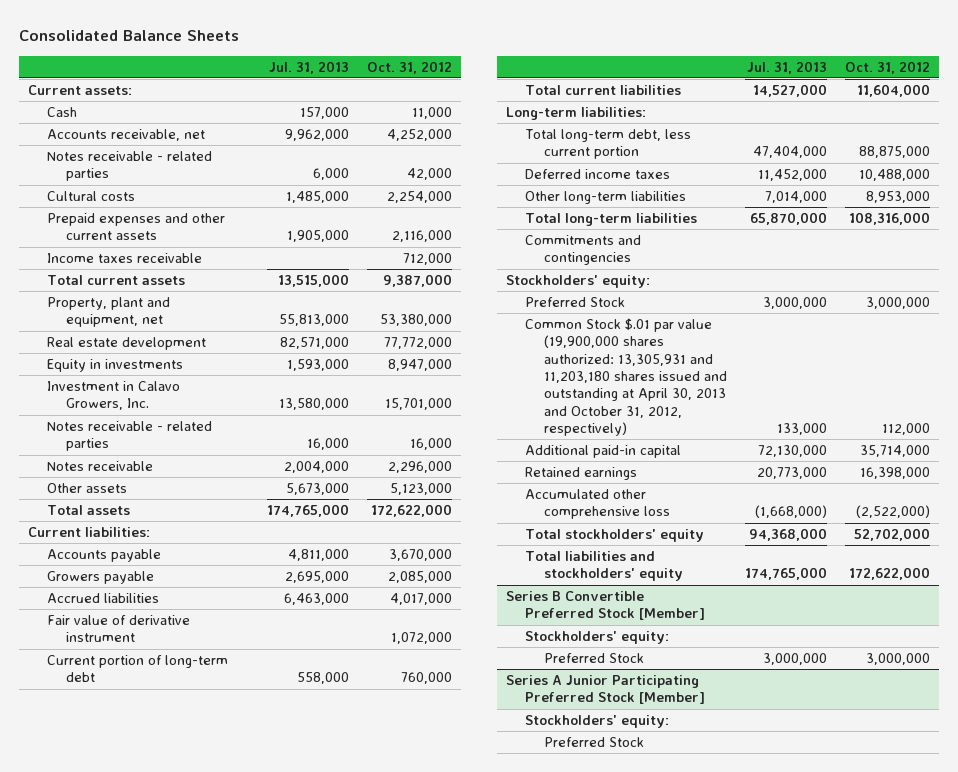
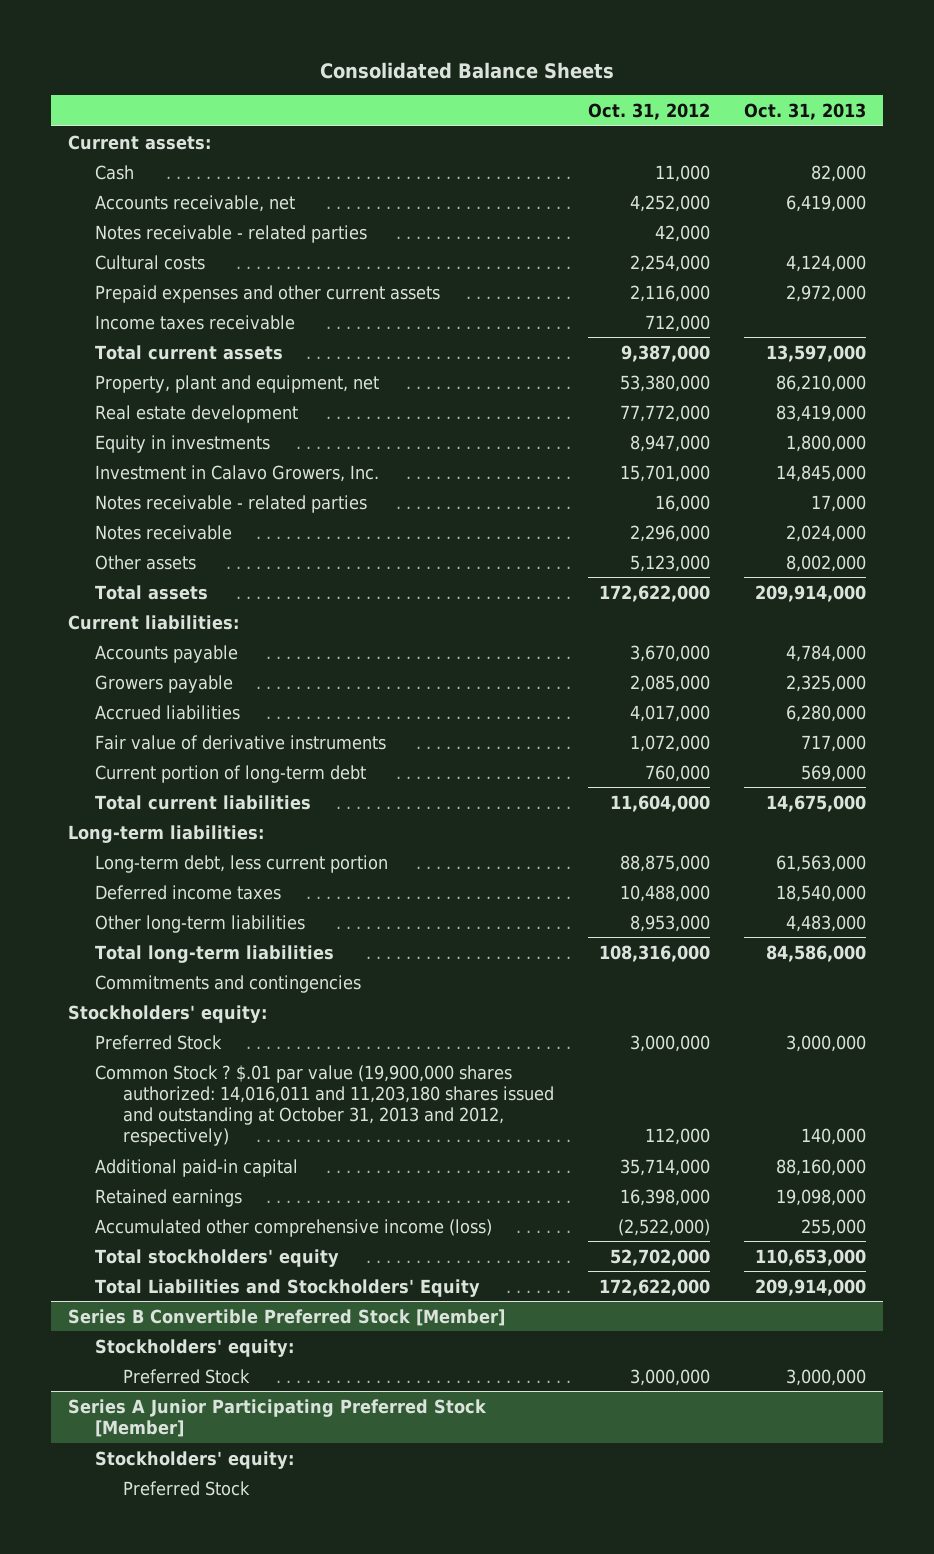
[269,60,350,74] Jul. 31, 2013 -> none
none -> [743,103,866,121] Oct. 31, 2013
[47,615,191,643] Fair value of derivative instrument -> [95,734,387,750] Fair value of derivative instruments
[525,129,692,160] Total long-term debt, less current portion -> [95,854,389,873] Long-term debt, less current portion
[525,318,728,437] Common Stock $.01 par value (19,900,000 shares authorized: 13,305,931 and 11,203,180 shares issued and outstanding at April 30, 2013 and October 31, 2012, respectively) -> [95,1064,554,1146] Common Stock ? $.01 par value (19,900,000 shares authorized: 14,016,011 and 11,203,180 shares issued and outstanding at October 31, 2013 and 2012, respectively)
[525,489,671,520] Accumulated other comprehensive loss -> [95,1218,493,1237] Accumulated other comprehensive income (loss)
[525,551,684,582] Total liabilities and stockholders' equity -> [95,1278,481,1297] Total Liabilities and Stockholders' Equity

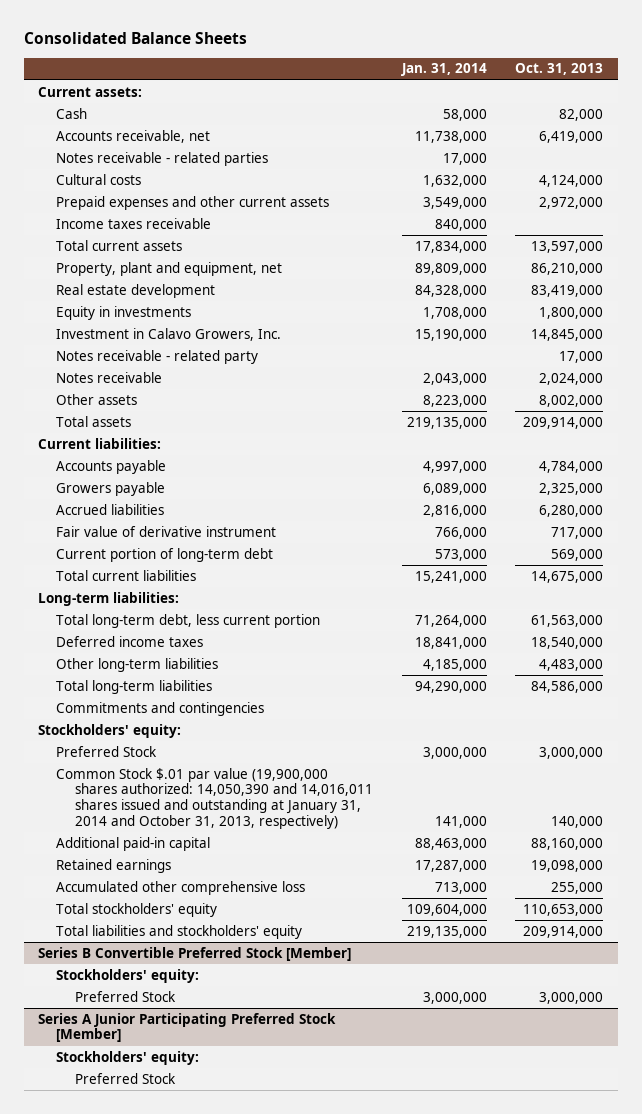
[587,103,710,121] Oct. 31, 2012 -> none
none -> [400,63,487,77] Jan. 31, 2014
[95,494,368,513] Notes receivable - related parties -> [56,349,259,364] Notes receivable - related party
[95,734,387,750] Fair value of derivative instruments -> [56,525,277,537] Fair value of derivative instrument
[95,854,389,873] Long-term debt, less current portion -> [56,613,321,628] Total long-term debt, less current portion
[95,1064,554,1146] Common Stock ? $.01 par value (19,900,000 shares authorized: 14,016,011 and 11,203,180 shares issued and outstanding at October 31, 2013 and 2012, respectively) -> [56,767,373,830] Common Stock $.01 par value (19,900,000 shares authorized: 14,050,390 and 14,016,011 shares issued and outstanding at January 31, 2014 and October 31, 2013, respectively)
[95,1218,493,1237] Accumulated other comprehensive income (loss) -> [56,880,306,895] Accumulated other comprehensive loss
[95,1278,481,1297] Total Liabilities and Stockholders' Equity -> [56,924,303,939] Total liabilities and stockholders' equity

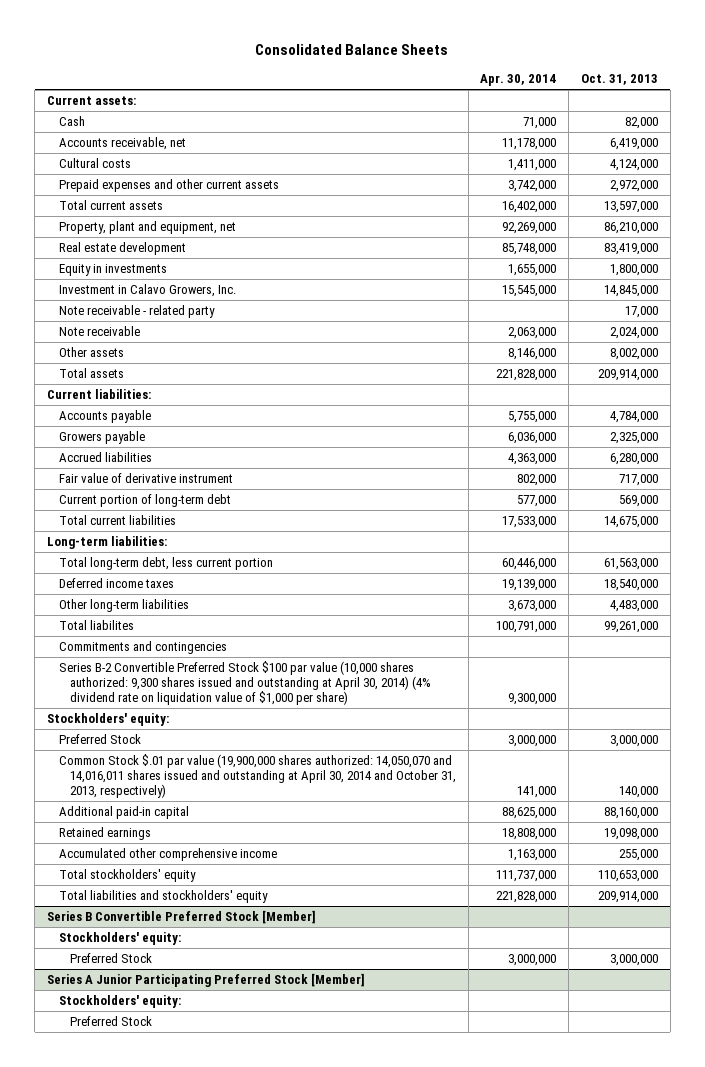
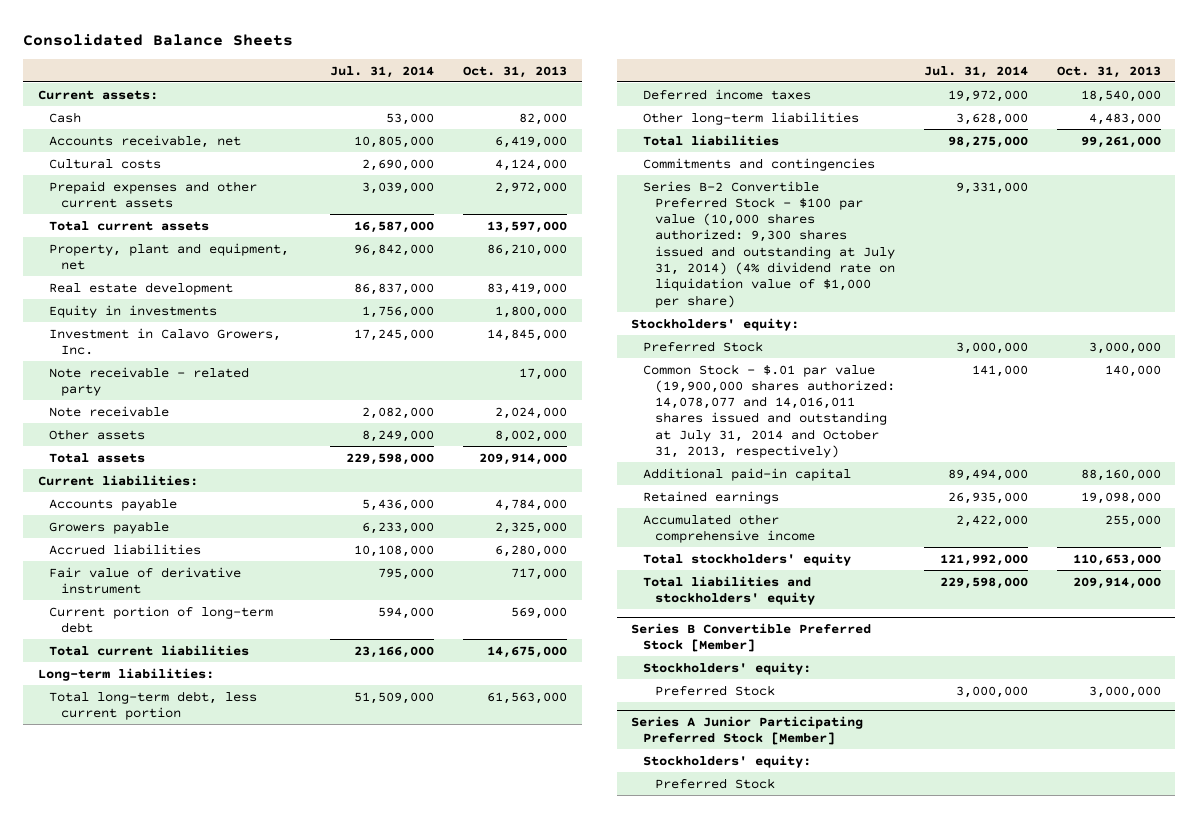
[480,74,557,87] Apr. 30, 2014 -> none
none -> [330,65,435,78] Jul. 31, 2014
[58,620,134,631] Total liabilites -> [643,134,780,146] Total liabilities
[58,661,432,705] Series B-2 Convertible Preferred Stock $100 par value (10,000 shares authorized: 9,300 shares issued and outstanding at April 30, 2014) (4% dividend rate on liquidation value of $1,000 per share) -> [643,180,895,308] Series B-2 Convertible Preferred Stock - $100 par value (10,000 shares authorized: 9,300 shares issued and outstanding at July 31, 2014) (4% dividend rate on liquidation value of $1,000 per share)
[58,754,457,798] Common Stock $.01 par value (19,900,000 shares authorized: 14,050,070 and 14,016,011 shares issued and outstanding at April 30, 2014 and October 31, 2013, respectively) -> [643,363,895,459] Common Stock - $.01 par value (19,900,000 shares authorized: 14,078,077 and 14,016,011 shares issued and outstanding at July 31, 2014 and October 31, 2013, respectively)

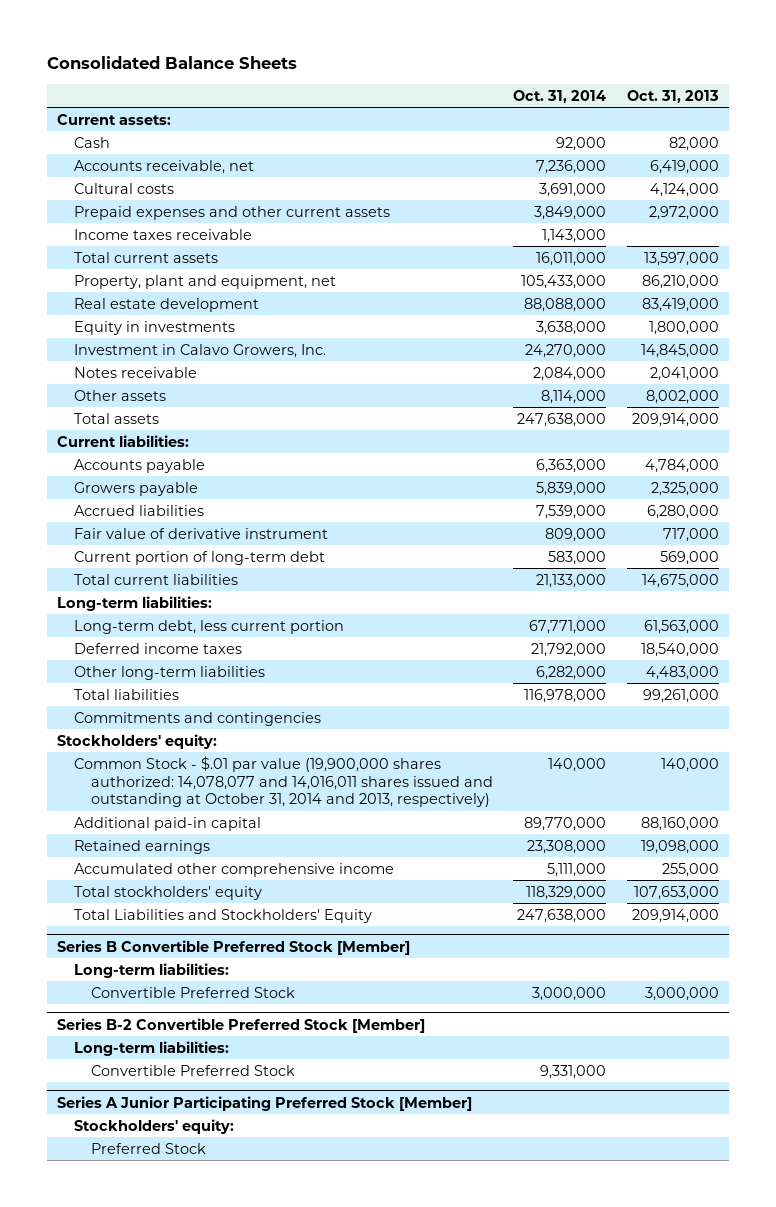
[330,65,435,78] Jul. 31, 2014 -> none
none -> [513,89,607,103] Oct. 31, 2014
none -> [74,228,253,240] Income taxes receivable
[49,366,250,396] Note receivable - related party -> none
[49,405,170,417] Note receivable -> [74,366,198,378] Notes receivable
[495,406,568,419] 2,024,000 -> [649,366,719,381] 2,041,000
[49,690,258,720] Total long-term debt, less current portion -> [74,619,345,634] Long-term debt, less current portion
[643,180,895,308] Series B-2 Convertible Preferred Stock - $100 par value (10,000 shares authorized: 9,300 shares issued and outstanding at July 31, 2014) (4% dividend rate on liquidation value of $1,000 per share) -> none
[643,340,764,352] Preferred Stock -> none
[643,363,895,459] Common Stock - $.01 par value (19,900,000 shares authorized: 14,078,077 and 14,016,011 shares issued and outstanding at July 31, 2014 and October 31, 2013, respectively) -> [74,755,493,808] Common Stock - $.01 par value (19,900,000 shares authorized: 14,078,077 and 14,016,011 shares issued and outstanding at October 31, 2014 and 2013, respectively)
[1072,553,1161,566] 110,653,000 -> [633,885,719,900] 107,653,000
[643,575,815,605] Total liabilities and stockholders' equity -> [74,908,373,923] Total Liabilities and Stockholders' Equity
[643,661,812,675] Stockholders' equity: -> none
none -> [74,962,230,978] Long-term liabilities:
[654,684,775,696] Preferred Stock -> [90,986,295,998] Convertible Preferred Stock
none -> [57,1017,426,1033] Series B-2 Convertible Preferred Stock [Member]
none -> [74,1040,230,1056] Long-term liabilities:
none -> [90,1064,295,1076] Convertible Preferred Stock

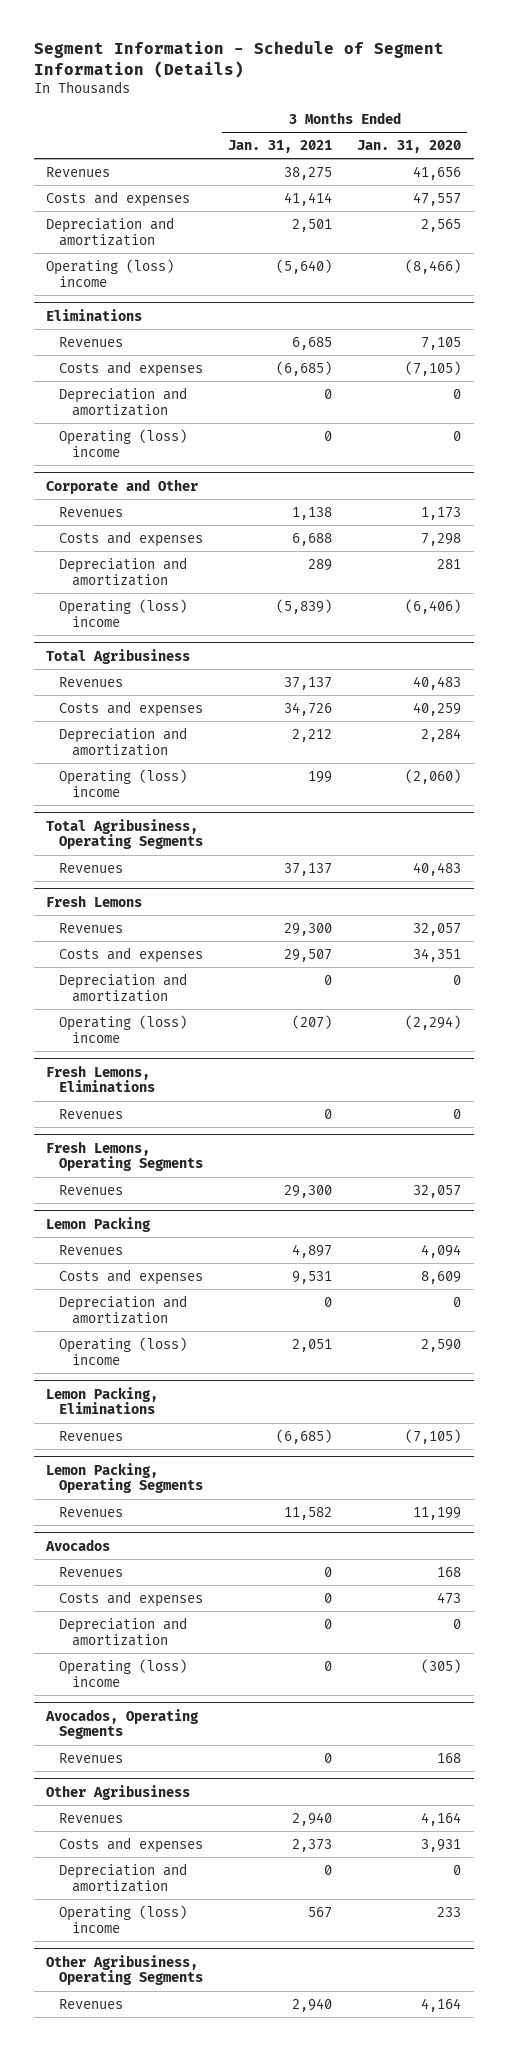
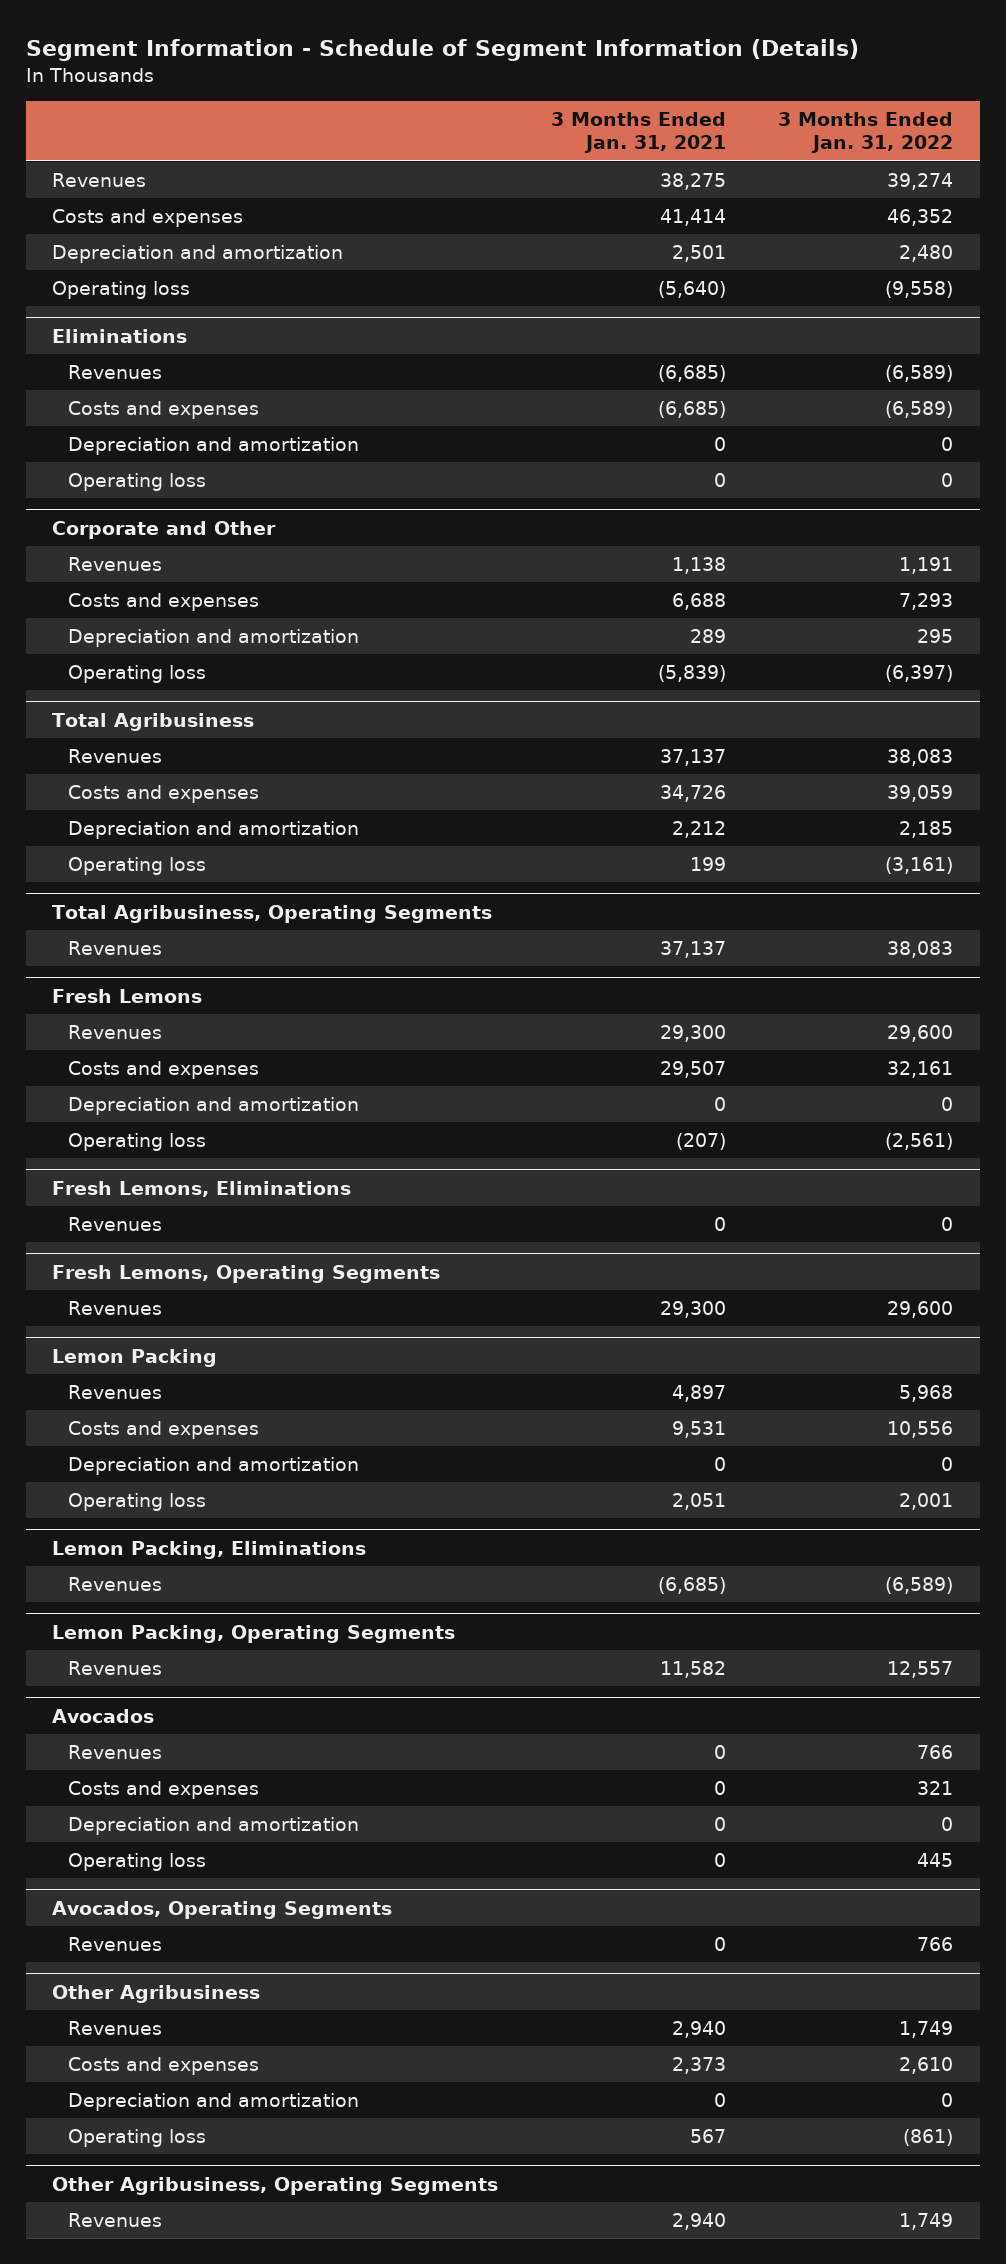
[357,140,462,154] Jan. 31, 2020 -> none
none -> [778,111,954,154] 3 Months Ended Jan. 31, 2022
[46,258,175,287] Operating (loss) income -> [52,281,191,300] Operating loss
[292,336,333,350] 6,685 -> [657,365,726,383] (6,685)
[59,428,188,457] Operating (loss) income -> [67,473,206,492] Operating loss
[59,598,188,627] Operating (loss) income -> [67,665,206,684] Operating loss
[59,768,188,797] Operating (loss) income -> [67,857,206,876] Operating loss
[59,1014,188,1043] Operating (loss) income -> [67,1133,206,1152] Operating loss
[59,1336,188,1365] Operating (loss) income -> [67,1493,206,1512] Operating loss
[59,1658,188,1687] Operating (loss) income -> [67,1853,206,1872] Operating loss
[59,1904,188,1933] Operating (loss) income -> [67,2129,206,2148] Operating loss

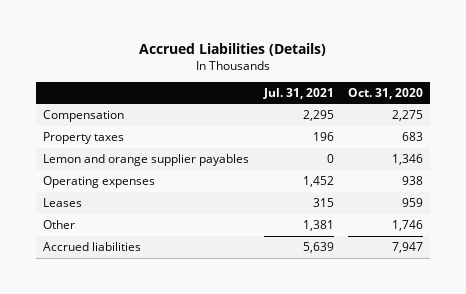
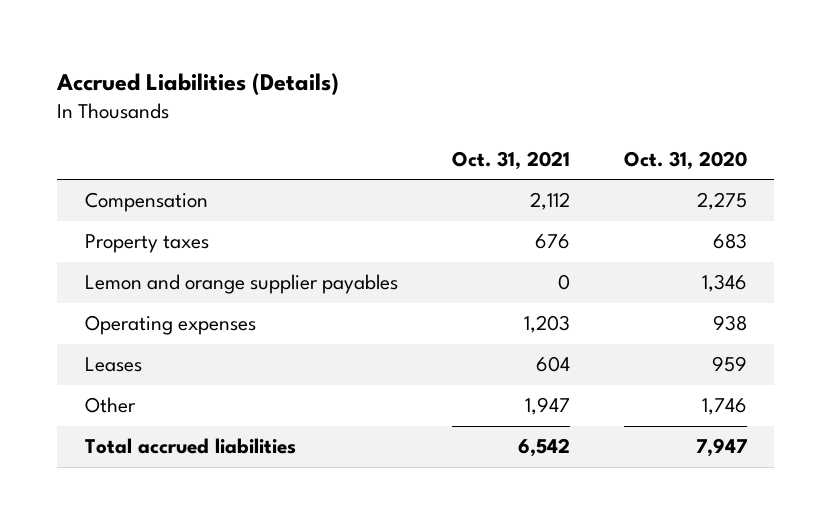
[262,87,334,99] Jul. 31, 2021 -> none
none -> [451,150,570,170] Oct. 31, 2021
[43,241,142,251] Accrued liabilities -> [84,438,296,455] Total accrued liabilities

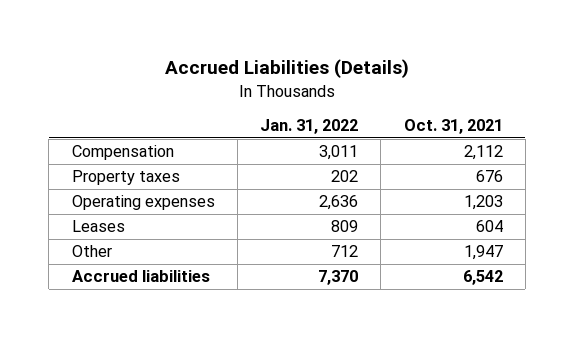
[623,150,747,170] Oct. 31, 2020 -> none
none -> [260,119,359,135] Jan. 31, 2022
[84,274,398,295] Lemon and orange supplier payables -> none
[84,438,296,455] Total accrued liabilities -> [71,270,210,283] Accrued liabilities

